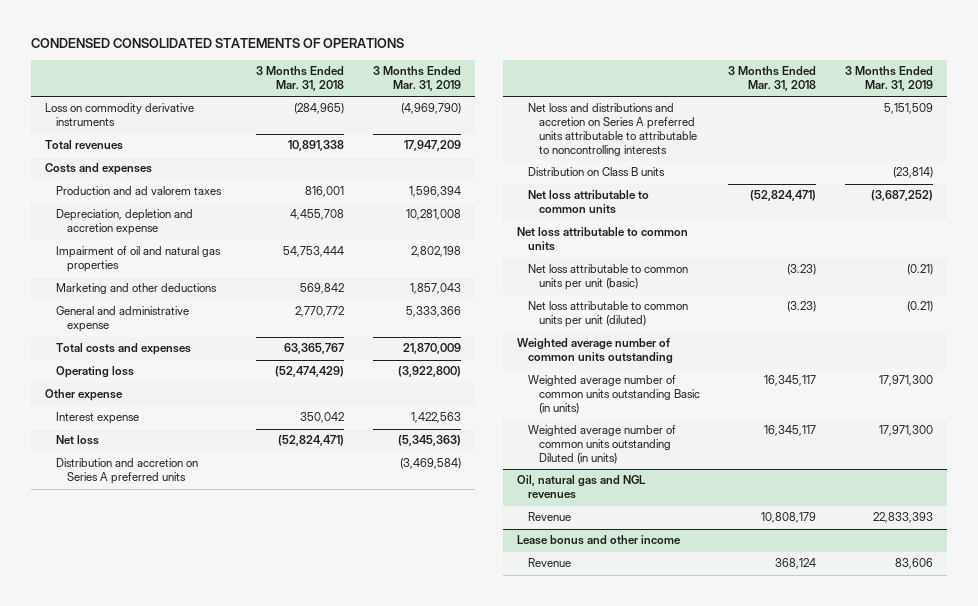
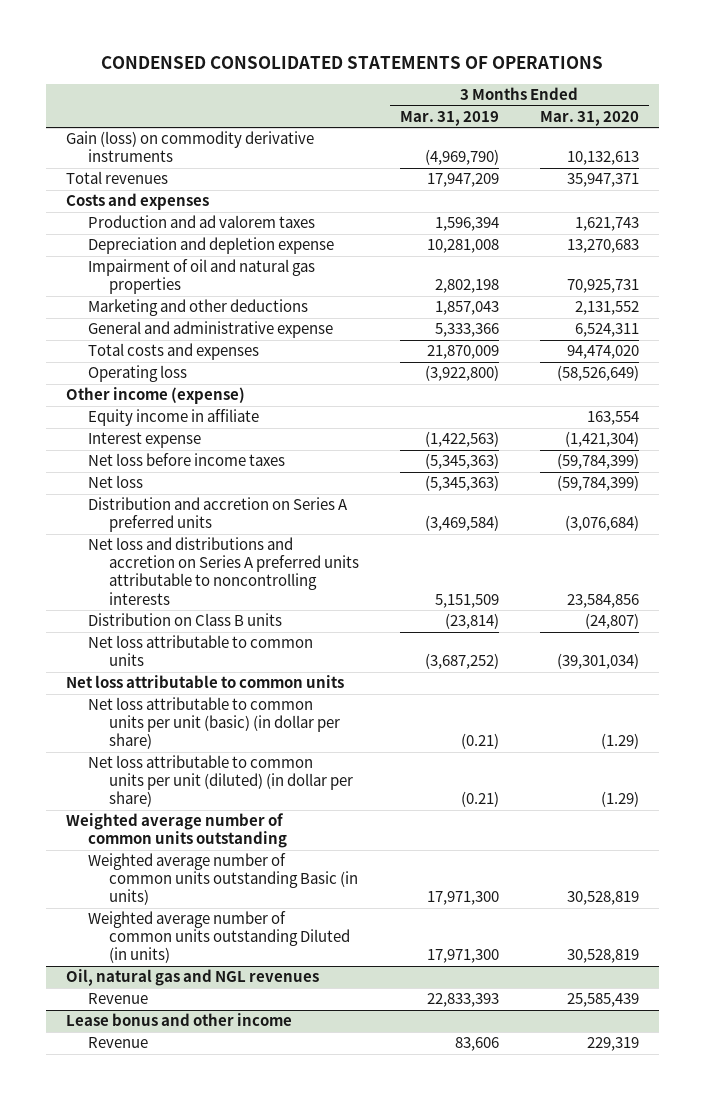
[256,66,345,91] 3 Months Ended Mar. 31, 2018 -> none
none -> [539,110,639,126] Mar. 31, 2020
[45,103,195,127] Loss on commodity derivative instruments -> [66,131,315,163] Gain (loss) on commodity derivative instruments
[55,209,193,236] Depreciation, depletion and accretion expense -> [87,237,334,255] Depreciation and depletion expense
[45,389,124,402] Other expense -> [66,387,246,405] Other income (expense)
none -> [87,409,259,427] Equity income in affiliate
[410,412,461,424] 1,422,563 -> [424,431,499,448] (1,422,563)
none -> [87,453,285,467] Net loss before income taxes
[528,103,697,157] Net loss and distributions and accretion on Series A preferred units attributable to attributable to noncontrolling interests -> [87,537,360,605] Net loss and distributions and accretion on Series A preferred units attributable to noncontrolling interests
[528,264,689,291] Net loss attributable to common units per unit (basic) -> [87,697,341,750] Net loss attributable to common units per unit (basic) (in dollar per share)
[528,301,689,328] Net loss attributable to common units per unit (diluted) -> [87,755,354,808] Net loss attributable to common units per unit (diluted) (in dollar per share)

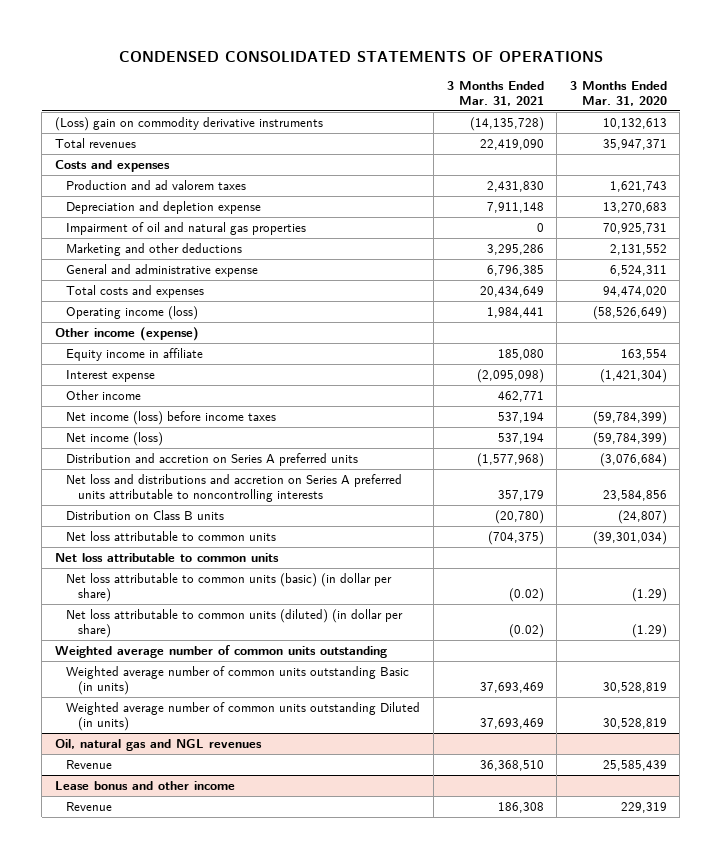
[399,110,499,126] Mar. 31, 2019 -> none
none -> [446,80,544,106] 3 Months Ended Mar. 31, 2021
[66,131,315,163] Gain (loss) on commodity derivative instruments -> [54,117,323,132] (Loss) gain on commodity derivative instruments
[87,365,187,383] Operating loss -> [66,306,199,321] Operating income (loss)
none -> [66,390,142,401] Other income
[87,453,285,467] Net loss before income taxes -> [66,411,277,426] Net income (loss) before income taxes
[87,475,143,489] Net loss -> [66,432,164,447] Net income (loss)
[87,697,341,750] Net loss attributable to common units per unit (basic) (in dollar per share) -> [66,573,393,603] Net loss attributable to common units (basic) (in dollar per share)
[87,755,354,808] Net loss attributable to common units per unit (diluted) (in dollar per share) -> [66,609,404,639] Net loss attributable to common units (diluted) (in dollar per share)

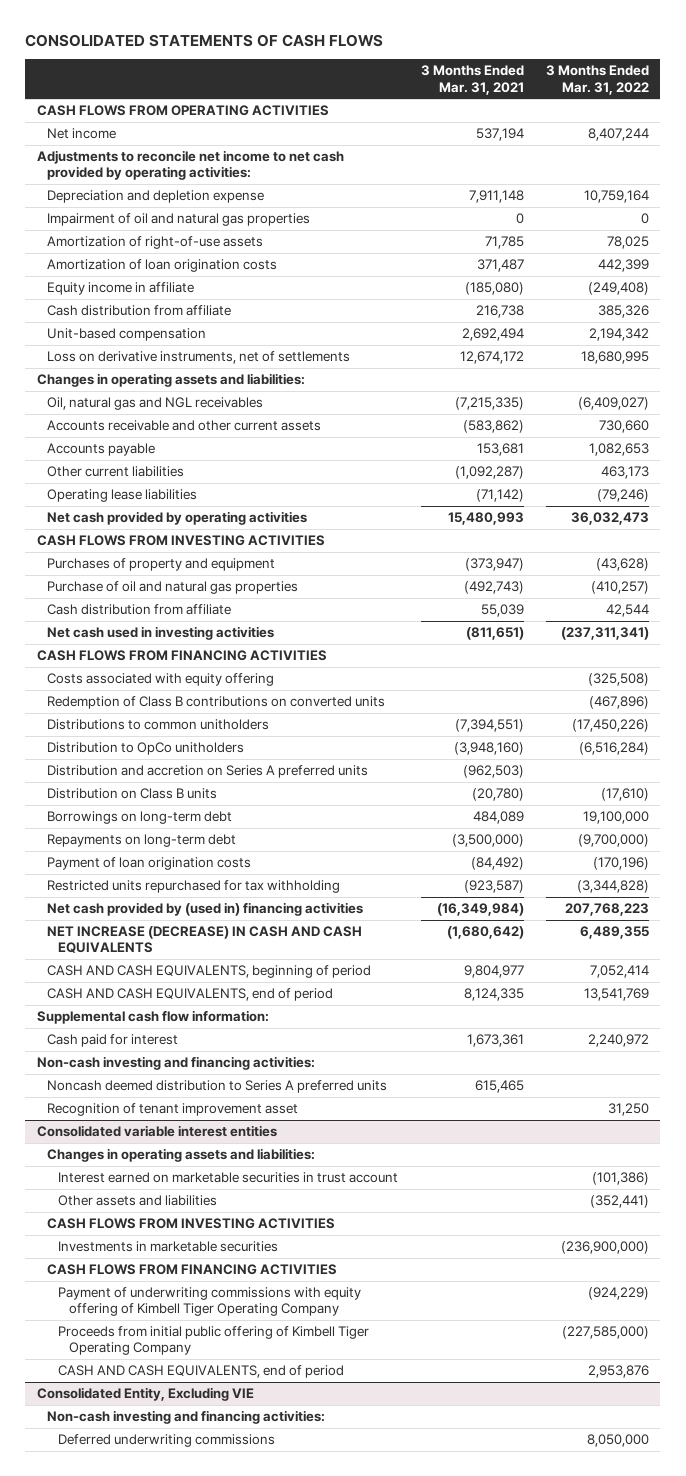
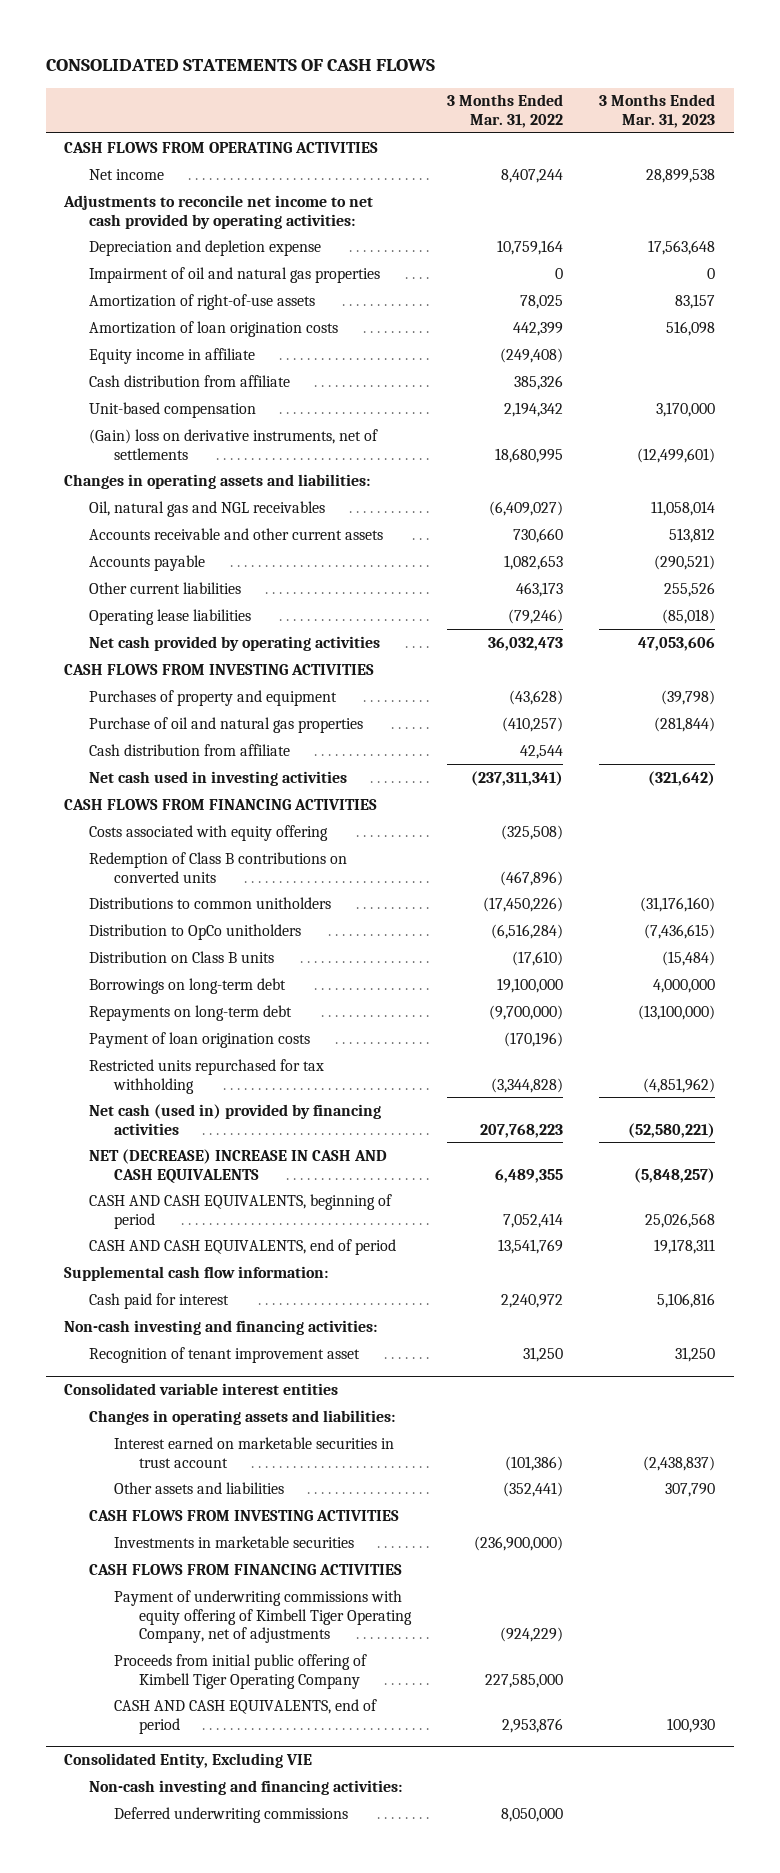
[420,65,524,95] 3 Months Ended Mar. 31, 2021 -> none
none -> [599,94,716,129] 3 Months Ended Mar. 31, 2023
[47,351,351,365] Loss on derivative instruments, net of settlements -> [89,428,379,460] (Gain) loss on derivative instruments, net of settlements
[47,765,369,779] Distribution and accretion on Series A preferred units -> none
[47,902,364,917] Net cash provided by (used in) financing activities -> [89,1103,382,1135] Net cash (used in) provided by financing activities
[47,926,363,954] NET INCREASE (DECREASE) IN CASH AND CASH EQUIVALENTS -> [89,1148,388,1183] NET (DECREASE) INCREASE IN CASH AND CASH EQUIVALENTS
[47,1080,388,1094] Noncash deemed distribution to Series A preferred units -> none
[57,1287,361,1317] Payment of underwriting commissions with equity offering of Kimbell Tiger Operating Company -> [114,1589,412,1644] Payment of underwriting commissions with equity offering of Kimbell Tiger Operating Company, net of adjustments
[562,1326,650,1340] (227,585,000) -> [485,1673,564,1688] 227,585,000

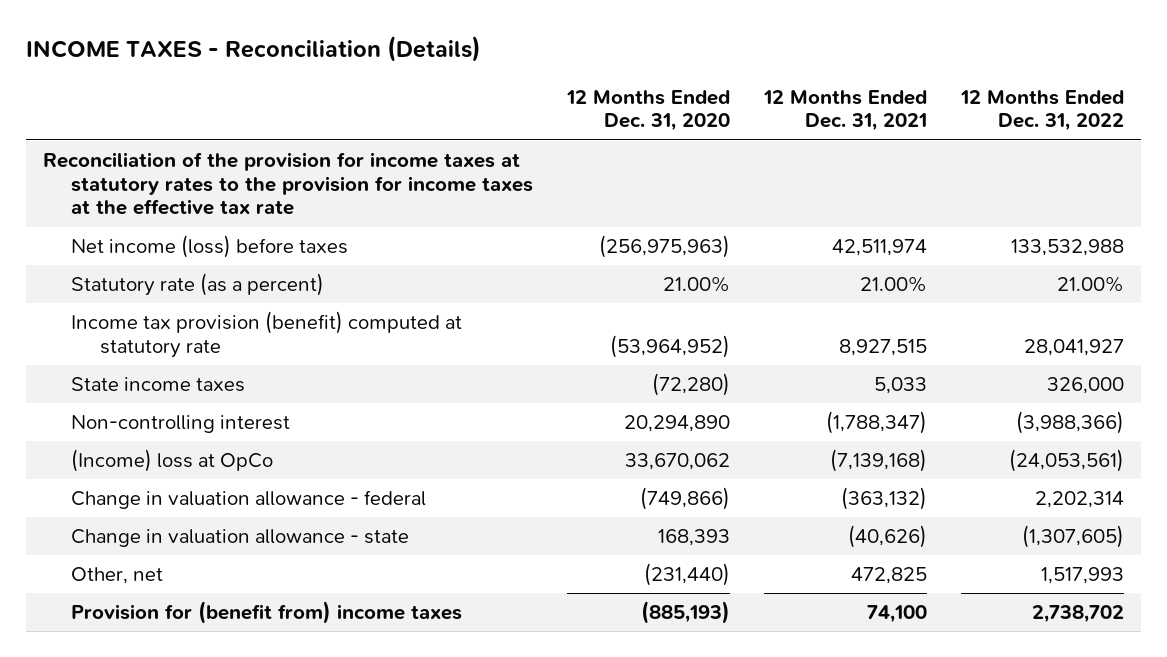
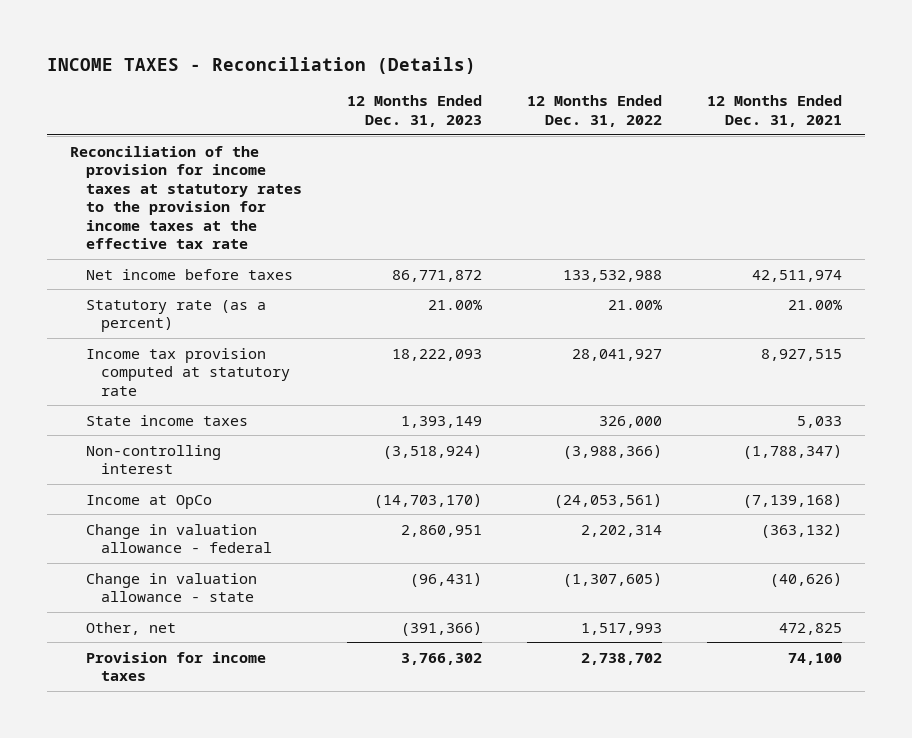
[566,89,731,132] 12 Months Ended Dec. 31, 2020 -> none
none -> [346,95,482,127] 12 Months Ended Dec. 31, 2023
[71,235,349,259] Net income (loss) before taxes -> [85,268,293,280] Net income before taxes
[71,311,463,358] Income tax provision (benefit) computed at statutory rate -> [85,347,291,396] Income tax provision computed at statutory rate
[71,449,274,473] (Income) loss at OpCo -> [85,494,212,509] Income at OpCo
[71,601,463,625] Provision for (benefit from) income taxes -> [85,651,266,682] Provision for income taxes

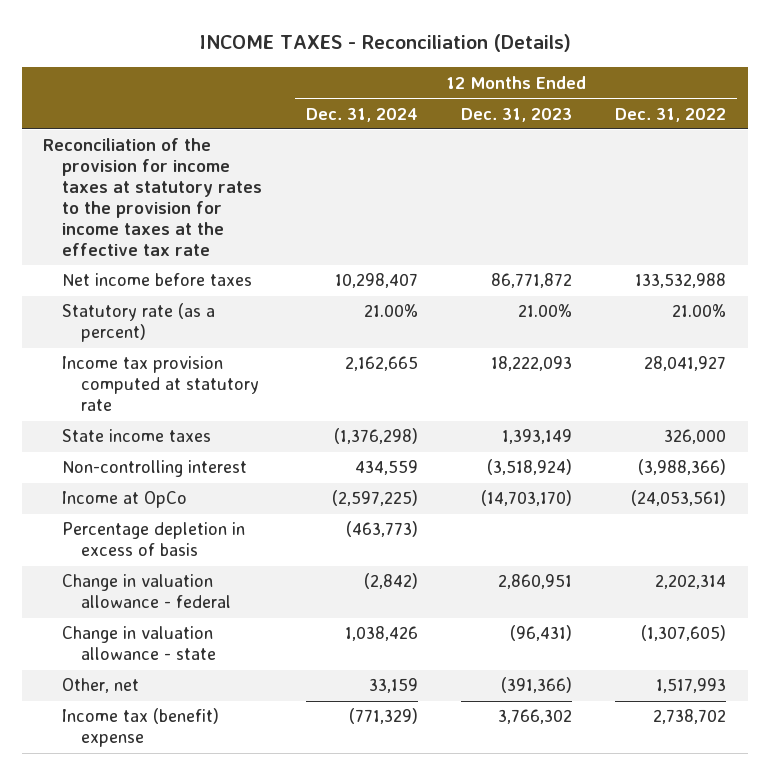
[707,95,843,127] 12 Months Ended Dec. 31, 2021 -> none
none -> [305,107,418,122] Dec. 31, 2024
none -> [62,522,246,557] Percentage depletion in excess of basis
[85,651,266,682] Provision for income taxes -> [62,708,220,748] Income tax (benefit) expense

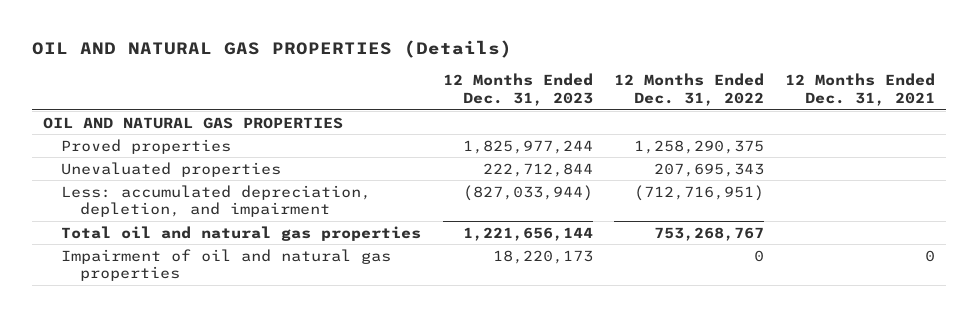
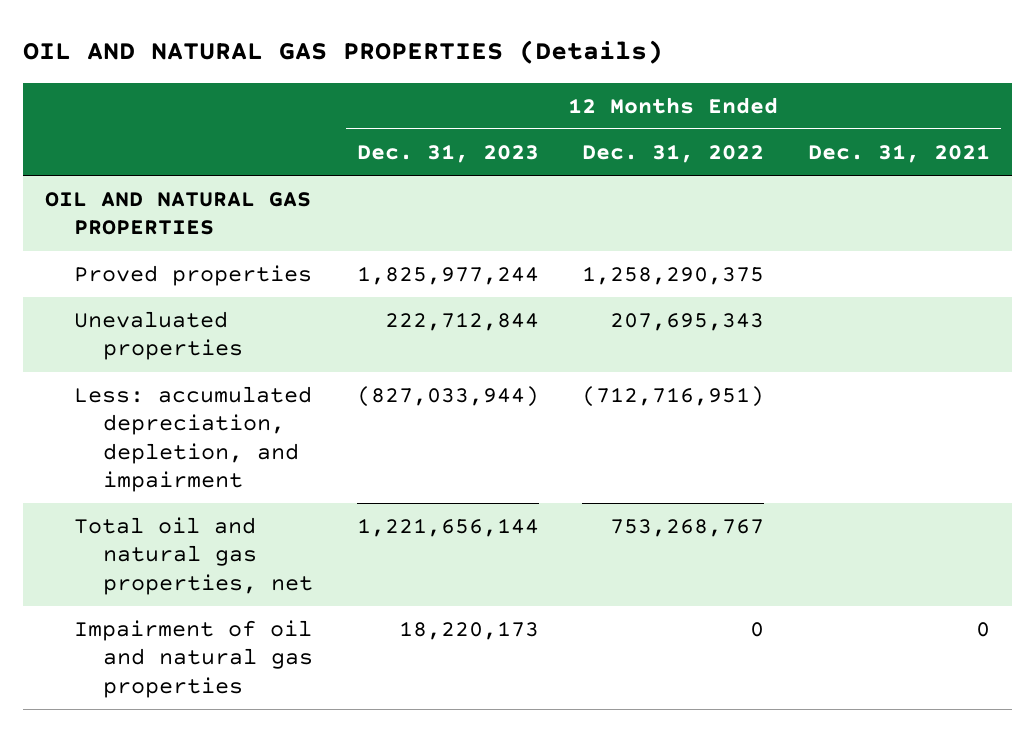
[61,225,422,241] Total oil and natural gas properties -> [73,517,313,595] Total oil and natural gas properties, net

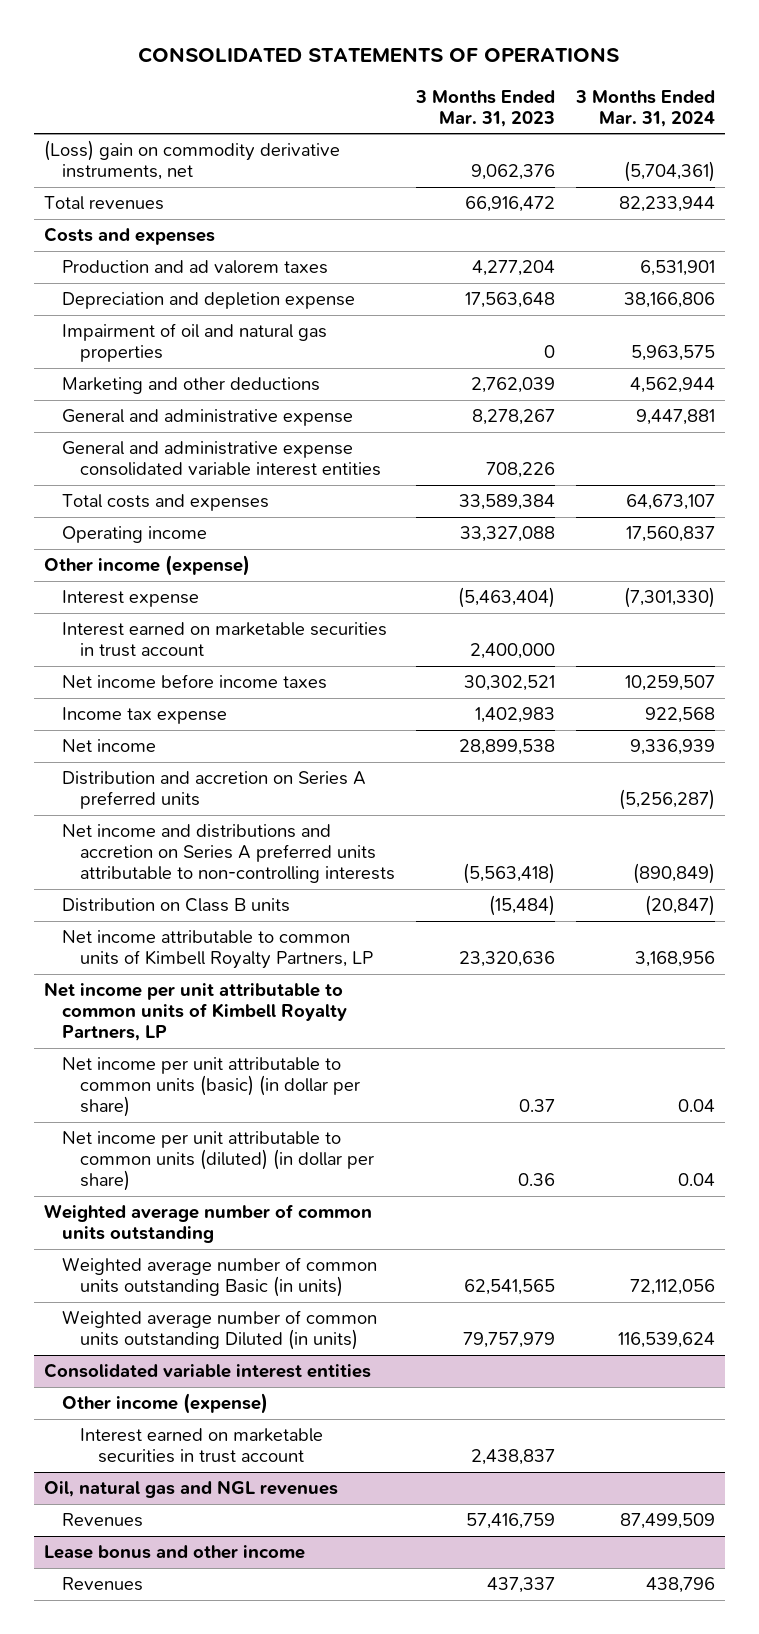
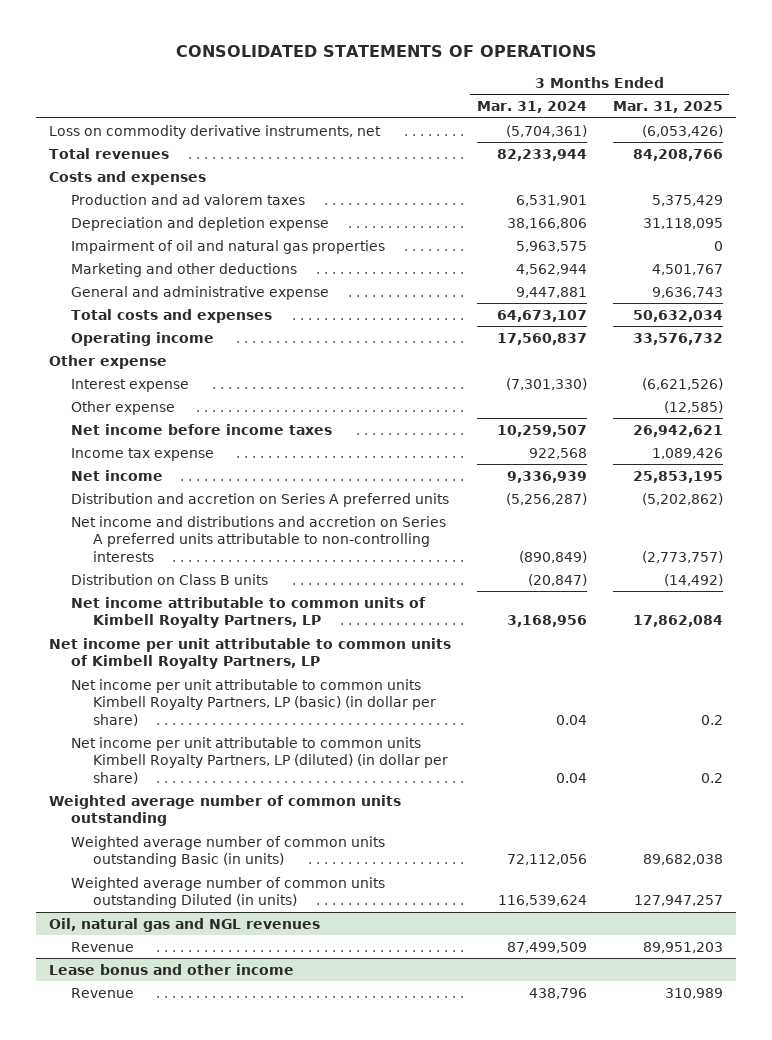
[414,89,555,127] 3 Months Ended Mar. 31, 2023 -> none
none -> [612,101,723,114] Mar. 31, 2025
[44,140,341,181] (Loss) gain on commodity derivative instruments, net -> [48,124,381,139] Loss on commodity derivative instruments, net
[62,441,381,477] General and administrative expense consolidated variable interest entities -> none
[44,555,251,577] Other income (expense) -> [48,354,167,369] Other expense
[62,622,388,658] Interest earned on marketable securities in trust account -> none
none -> [70,400,175,415] Other expense
[62,1057,360,1118] Net income per unit attributable to common units (basic) (in dollar per share) -> [70,678,436,727] Net income per unit attributable to common units Kimbell Royalty Partners, LP (basic) (in dollar per share)
[62,1131,374,1192] Net income per unit attributable to common units (diluted) (in dollar per share) -> [70,736,448,785] Net income per unit attributable to common units Kimbell Royalty Partners, LP (diluted) (in dollar per share)
[44,1363,372,1379] Consolidated variable interest entities -> none
[62,1393,269,1415] Other income (expense) -> none
[79,1428,323,1464] Interest earned on marketable securities in trust account -> none
[62,1513,144,1528] Revenues -> [70,941,134,952] Revenue
[62,1577,144,1592] Revenues -> [70,987,134,998] Revenue

